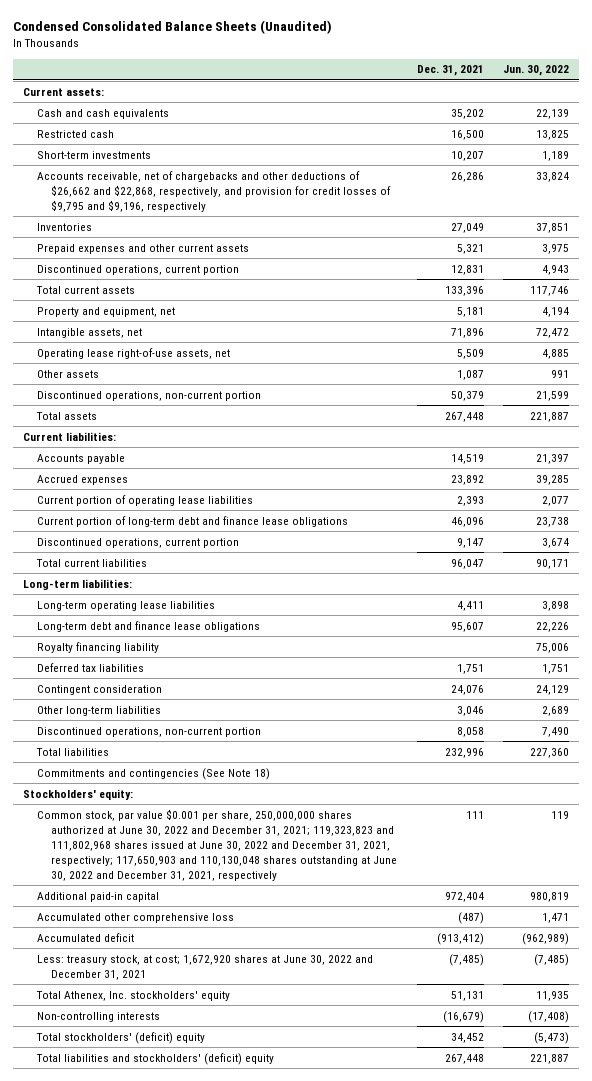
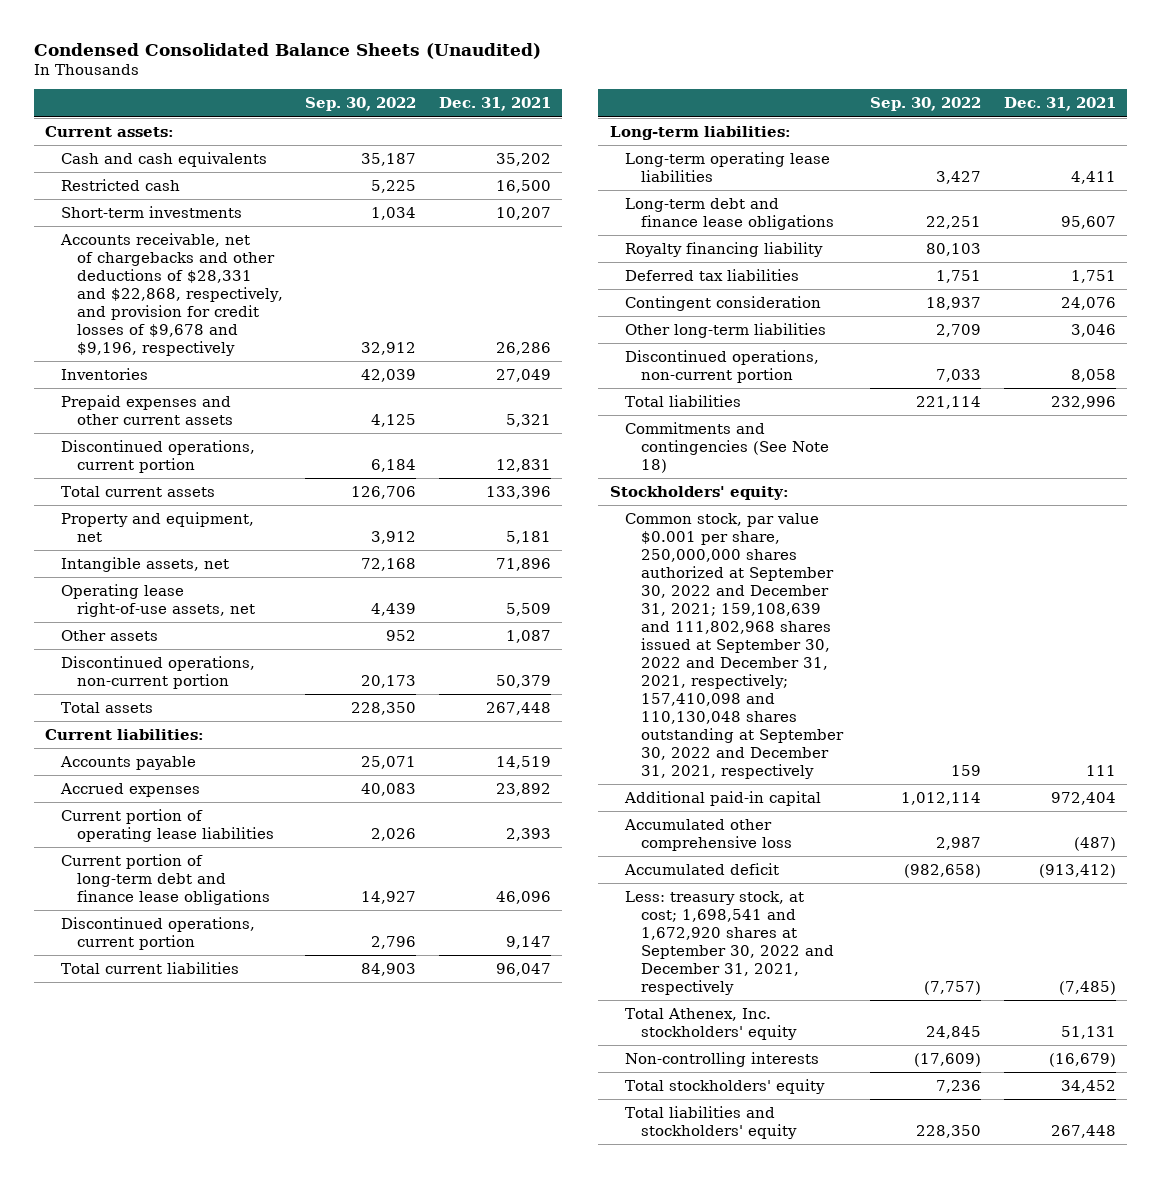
[503,65,570,77] Jun. 30, 2022 -> none
none -> [305,97,417,112] Sep. 30, 2022
[37,170,391,212] Accounts receivable, net of chargebacks and other deductions of $26,662 and $22,868, respectively, and provision for credit losses of $9,795 and $9,196, respectively -> [59,232,283,356] Accounts receivable, net of chargebacks and other deductions of $28,331 and $22,868, respectively, and provision for credit losses of $9,678 and $9,196, respectively
[37,808,397,881] Common stock, par value $0.001 per share, 250,000,000 shares authorized at June 30, 2022 and December 31, 2021; 119,323,823 and 111,802,968 shares issued at June 30, 2022 and December 31, 2021, respectively; 117,650,903 and 110,130,048 shares outstanding at June 30, 2022 and December 31, 2021, respectively -> [625,512,845,779] Common stock, par value $0.001 per share, 250,000,000 shares authorized at September 30, 2022 and December 31, 2021; 159,108,639 and 111,802,968 shares issued at September 30, 2022 and December 31, 2021, respectively; 157,410,098 and 110,130,048 shares outstanding at September 30, 2022 and December 31, 2021, respectively
[37,954,374,980] Less: treasury stock, at cost; 1,672,920 shares at June 30, 2022 and December 31, 2021 -> [625,890,835,995] Less: treasury stock, at cost; 1,698,541 and 1,672,920 shares at September 30, 2022 and December 31, 2021, respectively
[36,1031,206,1044] Total stockholders' (deficit) equity -> [625,1078,826,1094] Total stockholders' equity
[36,1052,275,1065] Total liabilities and stockholders' (deficit) equity -> [625,1105,798,1139] Total liabilities and stockholders' equity

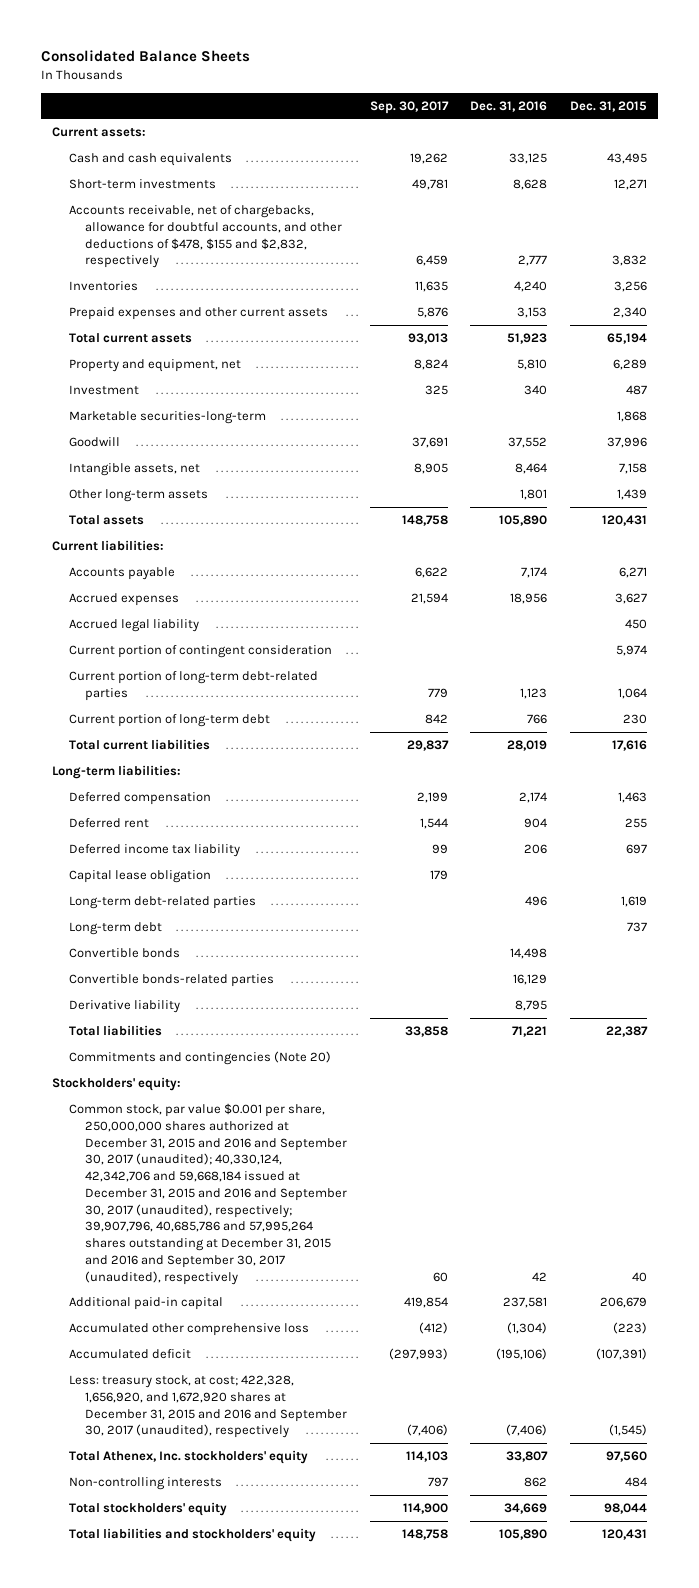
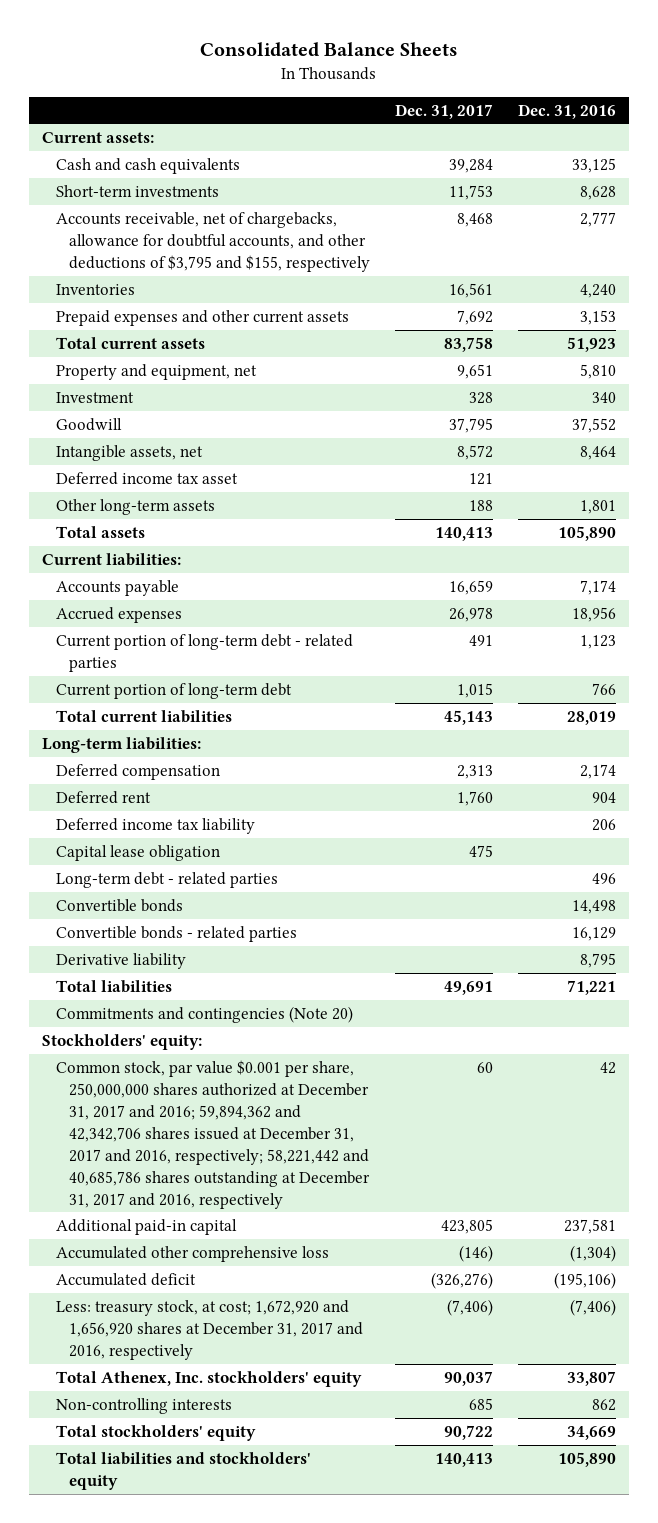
[369,100,449,114] Sep. 30, 2017 -> none
[569,100,647,112] Dec. 31, 2015 -> none
none -> [395,103,494,119] Dec. 31, 2017
[68,205,343,269] Accounts receivable, net of chargebacks, allowance for doubtful accounts, and other deductions of $478, $155 and $2,832, respectively -> [55,212,371,272] Accounts receivable, net of chargebacks, allowance for doubtful accounts, and other deductions of $3,795 and $155, respectively
[68,411,266,425] Marketable securities-long-term -> none
none -> [55,472,238,486] Deferred income tax asset
[68,619,199,633] Accrued legal liability -> none
[68,645,332,659] Current portion of contingent consideration -> none
[68,671,318,701] Current portion of long-term debt-related parties -> [55,634,353,672] Current portion of long-term debt - related parties
[68,922,162,936] Long-term debt -> none
[68,896,256,910] Long-term debt-related parties -> [55,872,278,889] Long-term debt - related parties
[68,974,274,988] Convertible bonds-related parties -> [55,926,297,943] Convertible bonds - related parties
[68,1103,348,1285] Common stock, par value $0.001 per share, 250,000,000 shares authorized at December 31, 2015 and 2016 and September 30, 2017 (unaudited); 40,330,124, 42,342,706 and 59,668,184 issued at December 31, 2015 and 2016 and September 30, 2017 (unaudited), respectively; 39,907,796, 40,685,786 and 57,995,264 shares outstanding at December 31, 2015 and 2016 and September 30, 2017 (unaudited), respectively -> [55,1060,371,1209] Common stock, par value $0.001 per share, 250,000,000 shares authorized at December 31, 2017 and 2016; 59,894,362 and 42,342,706 shares issued at December 31, 2017 and 2016, respectively; 58,221,442 and 40,685,786 shares outstanding at December 31, 2017 and 2016, respectively
[68,1375,348,1439] Less: treasury stock, at cost; 422,328, 1,656,920, and 1,672,920 shares at December 31, 2015 and 2016 and September 30, 2017 (unaudited), respectively -> [55,1300,364,1360] Less: treasury stock, at cost; 1,672,920 and 1,656,920 shares at December 31, 2017 and 2016, respectively

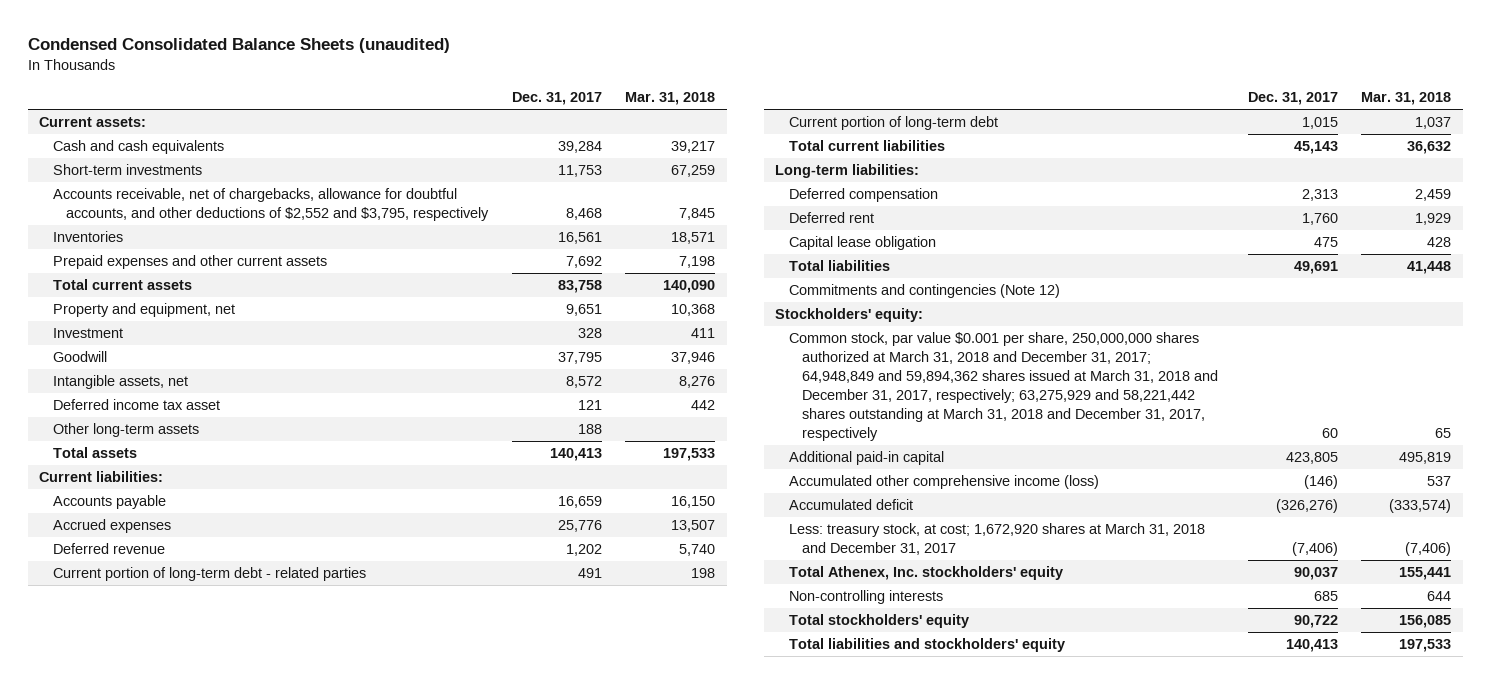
[200,42,459,58] Consolidated Balance Sheets -> [27,38,450,54] Condensed Consolidated Balance Sheets (unaudited)
[518,103,617,119] Dec. 31, 2016 -> none
none -> [625,92,716,106] Mar. 31, 2018
[55,212,371,272] Accounts receivable, net of chargebacks, allowance for doubtful accounts, and other deductions of $3,795 and $155, respectively -> [52,188,490,222] Accounts receivable, net of chargebacks, allowance for doubtful accounts, and other deductions of $2,552 and $3,795, respectively
[449,607,494,623] 26,978 -> [557,520,602,533] 25,776
none -> [52,543,165,555] Deferred revenue
[55,818,255,835] Deferred income tax liability -> none
[55,872,278,889] Long-term debt - related parties -> none
[55,899,183,913] Convertible bonds -> none
[55,926,297,943] Convertible bonds - related parties -> none
[55,953,186,970] Derivative liability -> none
[55,1006,353,1024] Commitments and contingencies (Note 20) -> [788,284,1060,299] Commitments and contingencies (Note 12)
[55,1060,371,1209] Common stock, par value $0.001 per share, 250,000,000 shares authorized at December 31, 2017 and 2016; 59,894,362 and 42,342,706 shares issued at December 31, 2017 and 2016, respectively; 58,221,442 and 40,685,786 shares outstanding at December 31, 2017 and 2016, respectively -> [788,332,1219,442] Common stock, par value $0.001 per share, 250,000,000 shares authorized at March 31, 2018 and December 31, 2017; 64,948,849 and 59,894,362 shares issued at March 31, 2018 and December 31, 2017, respectively; 63,275,929 and 58,221,442 shares outstanding at March 31, 2018 and December 31, 2017, respectively
[55,1246,329,1263] Accumulated other comprehensive loss -> [788,475,1099,490] Accumulated other comprehensive income (loss)
[55,1300,364,1360] Less: treasury stock, at cost; 1,672,920 and 1,656,920 shares at December 31, 2017 and 2016, respectively -> [788,523,1205,556] Less: treasury stock, at cost; 1,672,920 shares at March 31, 2018 and December 31, 2017

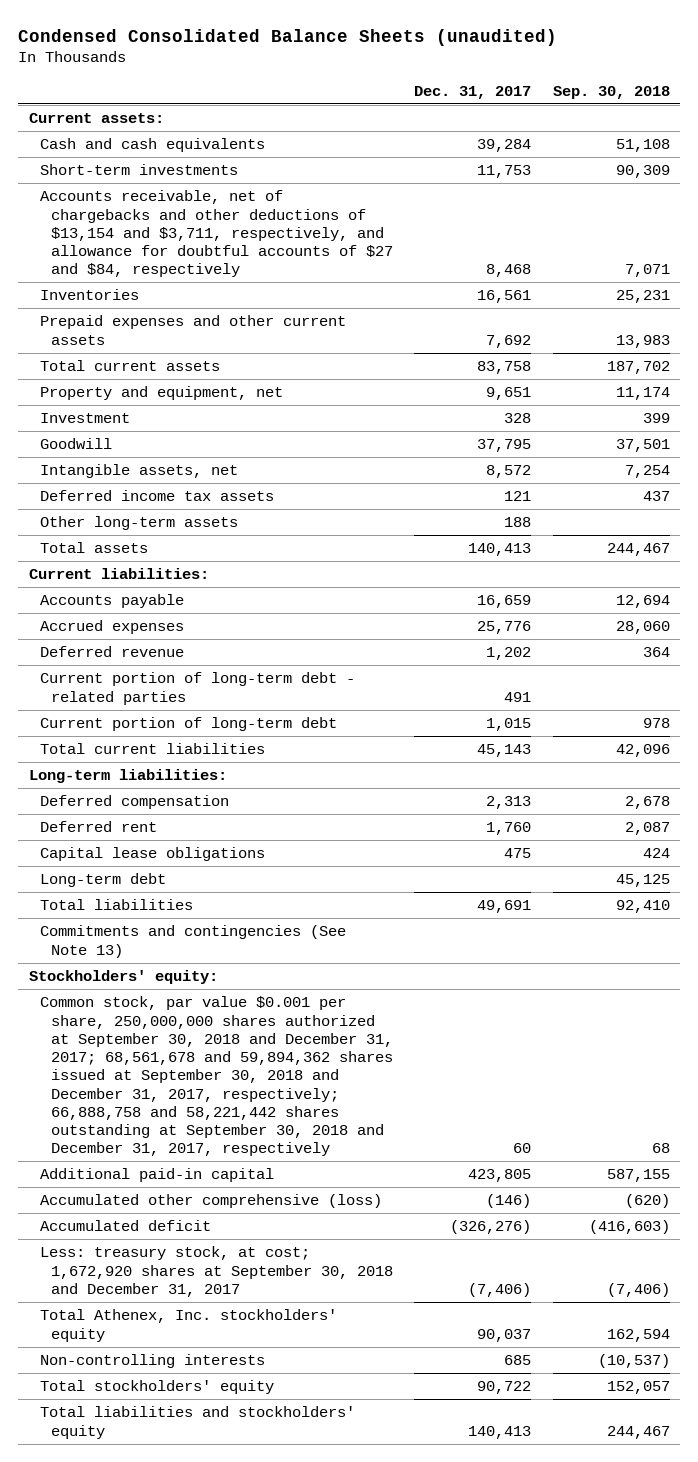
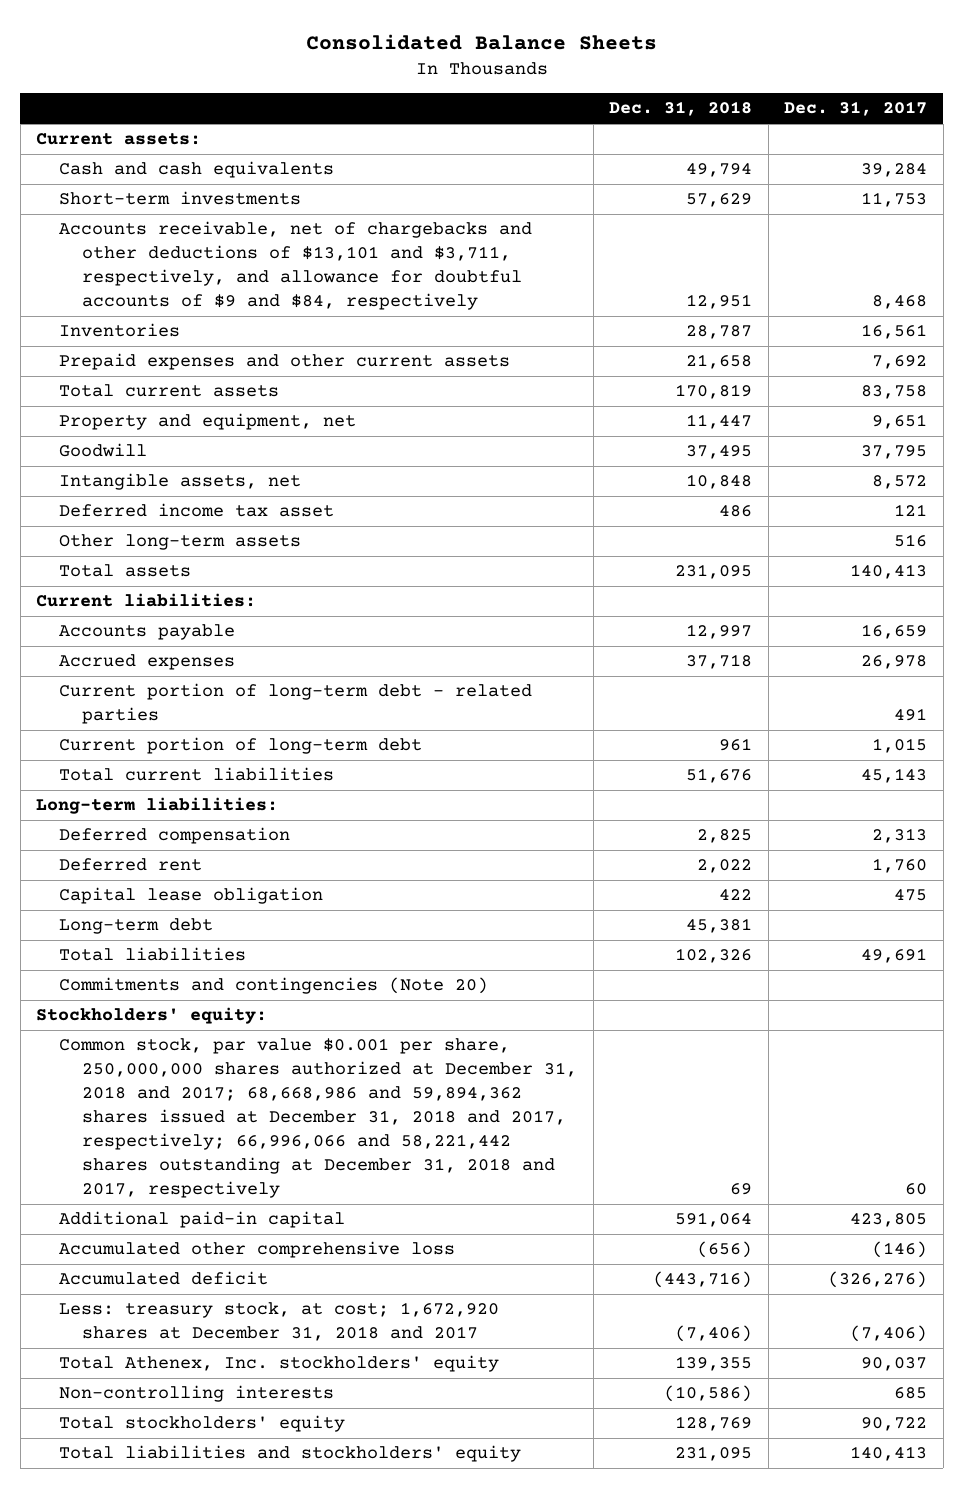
[17,28,557,46] Condensed Consolidated Balance Sheets (unaudited) -> [305,34,657,51] Consolidated Balance Sheets
[552,85,670,99] Sep. 30, 2018 -> none
none -> [609,101,753,117] Dec. 31, 2018
[39,190,393,278] Accounts receivable, net of chargebacks and other deductions of $13,154 and $3,711, respectively, and allowance for doubtful accounts of $27 and $84, respectively -> [59,221,533,311] Accounts receivable, net of chargebacks and other deductions of $13,101 and $3,711, respectively, and allowance for doubtful accounts of $9 and $84, respectively
[39,413,130,424] Investment -> none
[39,490,274,502] Deferred income tax assets -> [59,503,335,518] Deferred income tax asset
[504,517,532,528] 188 -> [894,534,928,548] 516
[39,646,184,658] Deferred revenue -> none
[477,621,532,635] 25,776 -> [861,655,928,670] 26,978
[39,847,265,862] Capital lease obligations -> [59,887,324,905] Capital lease obligation
[39,925,346,958] Commitments and contingencies (See Note 13) -> [59,977,489,995] Commitments and contingencies (Note 20)
[39,996,393,1157] Common stock, par value $0.001 per share, 250,000,000 shares authorized at September 30, 2018 and December 31, 2017; 68,561,678 and 59,894,362 shares issued at September 30, 2018 and December 31, 2017, respectively; 66,888,758 and 58,221,442 shares outstanding at September 30, 2018 and December 31, 2017, respectively -> [59,1038,578,1198] Common stock, par value $0.001 per share, 250,000,000 shares authorized at December 31, 2018 and 2017; 68,668,986 and 59,894,362 shares issued at December 31, 2018 and 2017, respectively; 66,996,066 and 58,221,442 shares outstanding at December 31, 2018 and 2017, respectively
[39,1194,382,1209] Accumulated other comprehensive (loss) -> [59,1241,456,1259] Accumulated other comprehensive loss
[39,1246,393,1297] Less: treasury stock, at cost; 1,672,920 shares at September 30, 2018 and December 31, 2017 -> [59,1302,500,1342] Less: treasury stock, at cost; 1,672,920 shares at December 31, 2018 and 2017

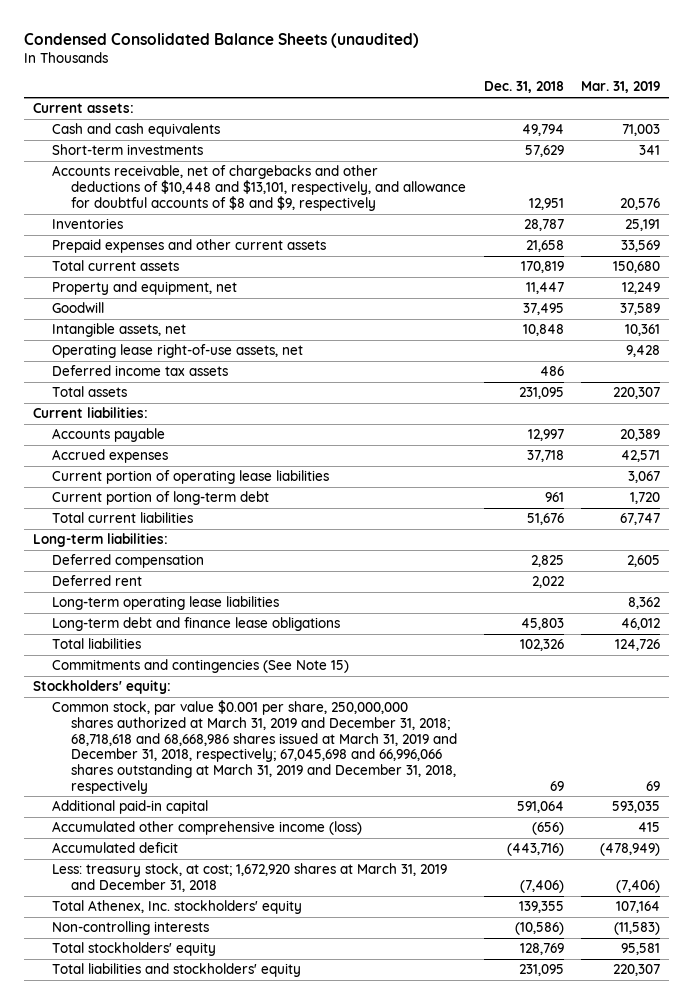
[305,34,657,51] Consolidated Balance Sheets -> [23,32,419,48] Condensed Consolidated Balance Sheets (unaudited)
[784,101,928,117] Dec. 31, 2017 -> none
none -> [581,81,661,94] Mar. 31, 2019
[59,221,533,311] Accounts receivable, net of chargebacks and other deductions of $13,101 and $3,711, respectively, and allowance for doubtful accounts of $9 and $84, respectively -> [51,165,466,211] Accounts receivable, net of chargebacks and other deductions of $10,448 and $13,101, respectively, and allowance for doubtful accounts of $8 and $9, respectively
[59,534,302,551] Other long-term assets -> none
none -> [51,344,303,359] Operating lease right-of-use assets, net
[59,503,335,518] Deferred income tax asset -> [51,365,228,377] Deferred income tax assets
[59,683,533,725] Current portion of long-term debt - related parties -> none
none -> [51,470,329,485] Current portion of operating lease liabilities
[59,887,324,905] Capital lease obligation -> none
[59,918,214,935] Long-term debt -> none
none -> [51,596,279,611] Long-term operating lease liabilities
none -> [51,617,340,632] Long-term debt and finance lease obligations
[59,977,489,995] Commitments and contingencies (Note 20) -> [51,659,349,674] Commitments and contingencies (See Note 15)
[59,1038,578,1198] Common stock, par value $0.001 per share, 250,000,000 shares authorized at December 31, 2018 and 2017; 68,668,986 and 59,894,362 shares issued at December 31, 2018 and 2017, respectively; 66,996,066 and 58,221,442 shares outstanding at December 31, 2018 and 2017, respectively -> [51,700,457,794] Common stock, par value $0.001 per share, 250,000,000 shares authorized at March 31, 2019 and December 31, 2018; 68,718,618 and 68,668,986 shares issued at March 31, 2019 and December 31, 2018, respectively; 67,045,698 and 66,996,066 shares outstanding at March 31, 2019 and December 31, 2018, respectively
[59,1241,456,1259] Accumulated other comprehensive loss -> [51,821,362,836] Accumulated other comprehensive income (loss)
[59,1302,500,1342] Less: treasury stock, at cost; 1,672,920 shares at December 31, 2018 and 2017 -> [51,863,447,893] Less: treasury stock, at cost; 1,672,920 shares at March 31, 2019 and December 31, 2018

